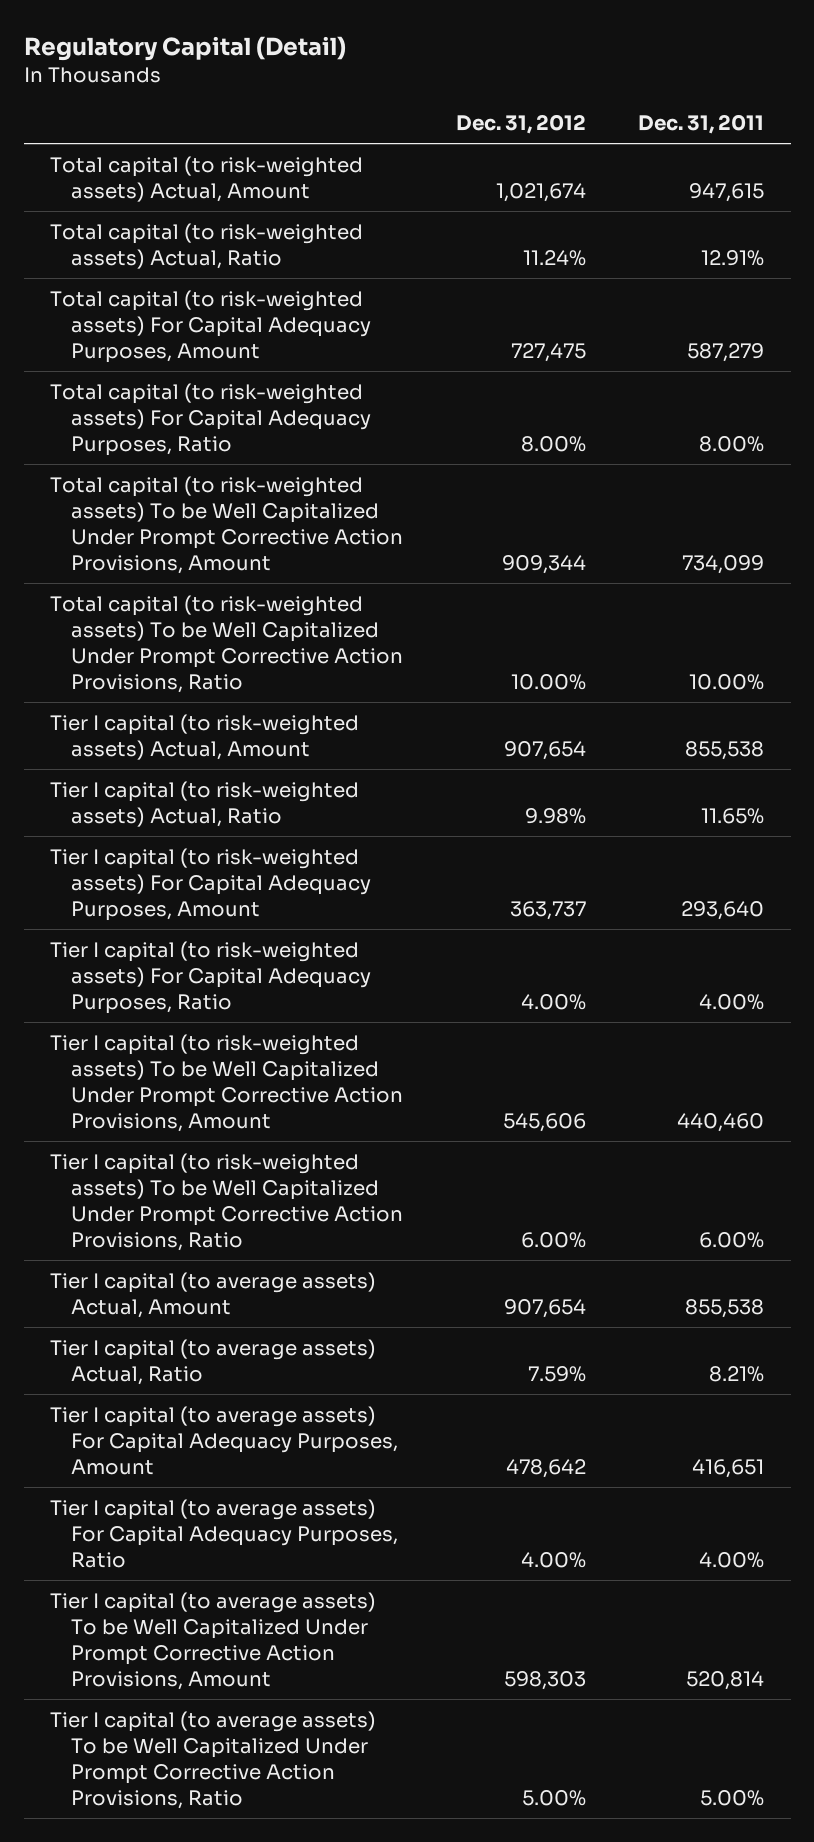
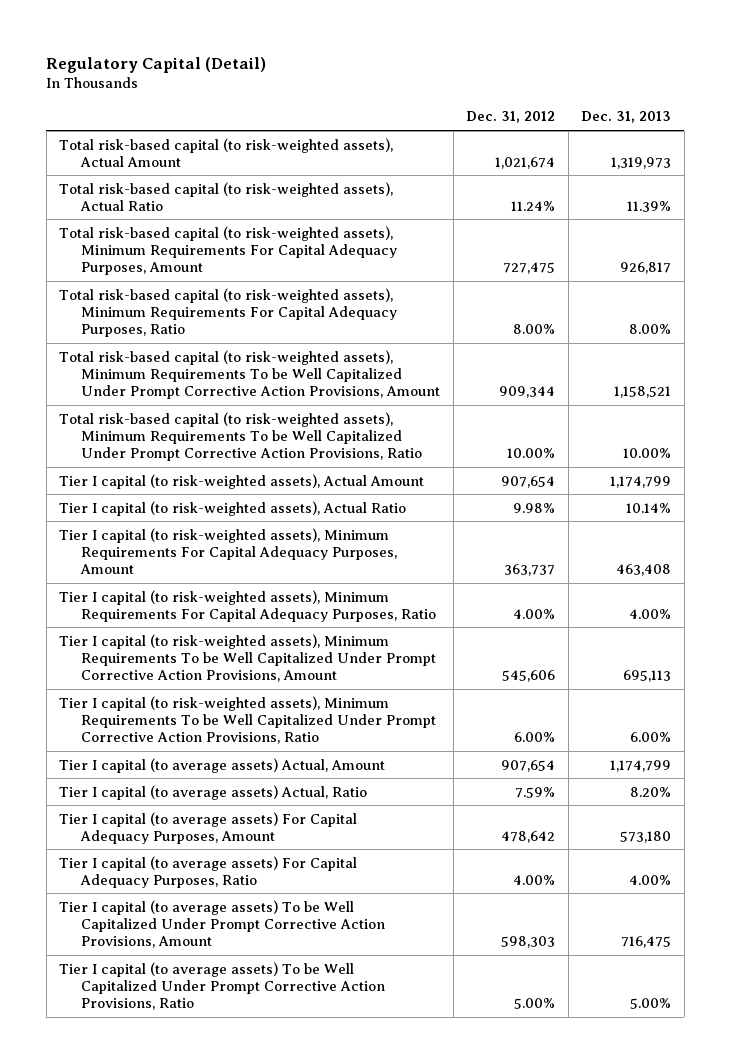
[638,114,765,135] Dec. 31, 2011 -> none
none -> [581,111,672,124] Dec. 31, 2013
[50,155,364,202] Total capital (to risk-weighted assets) Actual, Amount -> [59,137,394,167] Total risk-based capital (to risk-weighted assets), Actual Amount
[50,222,364,269] Total capital (to risk-weighted assets) Actual, Ratio -> [59,181,394,211] Total risk-based capital (to risk-weighted assets), Actual Ratio
[50,289,372,363] Total capital (to risk-weighted assets) For Capital Adequacy Purposes, Amount -> [59,225,398,276] Total risk-based capital (to risk-weighted assets), Minimum Requirements For Capital Adequacy Purposes, Amount
[50,382,372,456] Total capital (to risk-weighted assets) For Capital Adequacy Purposes, Ratio -> [59,287,398,338] Total risk-based capital (to risk-weighted assets), Minimum Requirements For Capital Adequacy Purposes, Ratio
[50,475,404,574] Total capital (to risk-weighted assets) To be Well Capitalized Under Prompt Corrective Action Provisions, Amount -> [59,349,441,400] Total risk-based capital (to risk-weighted assets), Minimum Requirements To be Well Capitalized Under Prompt Corrective Action Provisions, Amount
[50,594,404,693] Total capital (to risk-weighted assets) To be Well Capitalized Under Prompt Corrective Action Provisions, Ratio -> [59,411,423,462] Total risk-based capital (to risk-weighted assets), Minimum Requirements To be Well Capitalized Under Prompt Corrective Action Provisions, Ratio
[50,713,360,760] Tier I capital (to risk-weighted assets) Actual, Amount -> [59,473,425,489] Tier I capital (to risk-weighted assets), Actual Amount
[50,780,360,827] Tier I capital (to risk-weighted assets) Actual, Ratio -> [59,500,407,516] Tier I capital (to risk-weighted assets), Actual Ratio
[50,847,372,921] Tier I capital (to risk-weighted assets) For Capital Adequacy Purposes, Amount -> [59,527,398,575] Tier I capital (to risk-weighted assets), Minimum Requirements For Capital Adequacy Purposes, Amount
[50,940,372,1014] Tier I capital (to risk-weighted assets) For Capital Adequacy Purposes, Ratio -> [59,589,437,622] Tier I capital (to risk-weighted assets), Minimum Requirements For Capital Adequacy Purposes, Ratio
[50,1033,404,1132] Tier I capital (to risk-weighted assets) To be Well Capitalized Under Prompt Corrective Action Provisions, Amount -> [59,633,437,683] Tier I capital (to risk-weighted assets), Minimum Requirements To be Well Capitalized Under Prompt Corrective Action Provisions, Amount
[50,1152,404,1251] Tier I capital (to risk-weighted assets) To be Well Capitalized Under Prompt Corrective Action Provisions, Ratio -> [59,695,437,745] Tier I capital (to risk-weighted assets), Minimum Requirements To be Well Capitalized Under Prompt Corrective Action Provisions, Ratio

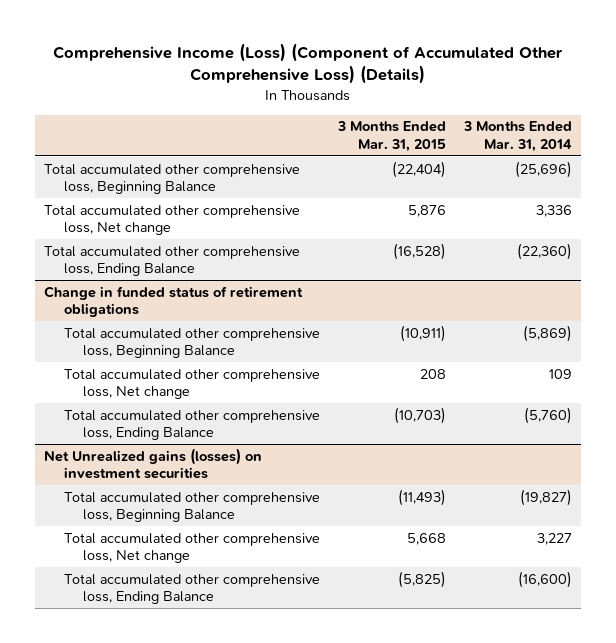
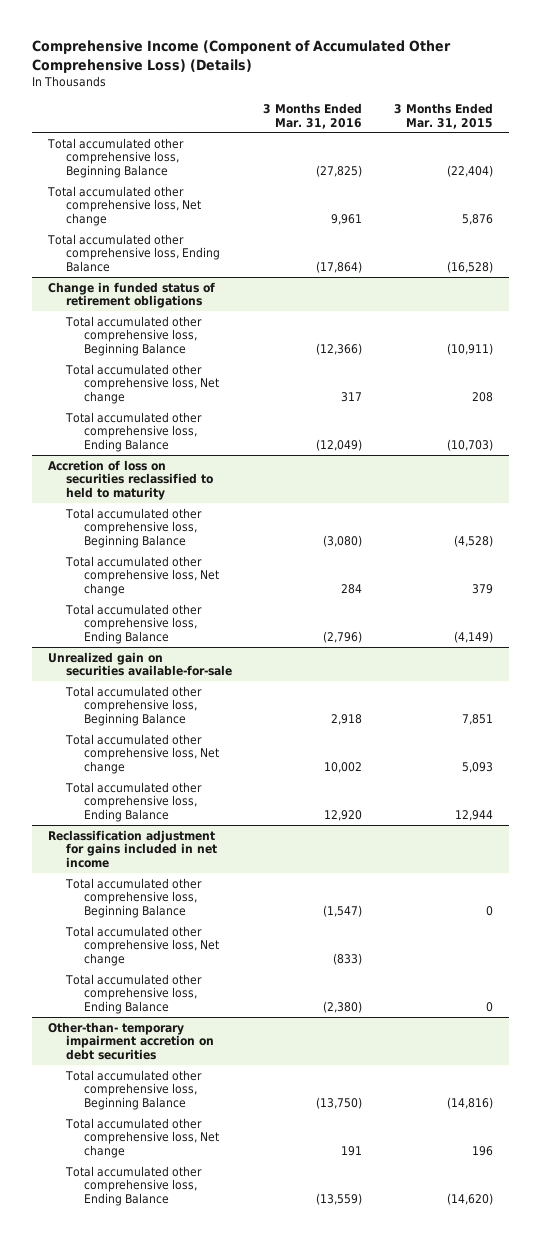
[53,42,564,85] Comprehensive Income (Loss) (Component of Accumulated Other Comprehensive Loss) (Details) -> [32,40,452,73] Comprehensive Income (Component of Accumulated Other Comprehensive Loss) (Details)
[462,121,572,152] 3 Months Ended Mar. 31, 2014 -> none
none -> [263,102,363,129] 3 Months Ended Mar. 31, 2016
[44,447,263,480] Net Unrealized gains (losses) on investment securities -> [47,459,213,501] Accretion of loss on securities reclassified to held to maturity
[397,488,446,506] (11,493) -> [453,535,493,548] (4,528)
[406,532,446,545] 5,668 -> [471,584,493,595] 379
[397,570,446,588] (5,825) -> [453,631,493,644] (4,149)
none -> [47,651,232,677] Unrealized gain on securities available-for-sale
none -> [64,685,202,727] Total accumulated other comprehensive loss, Beginning Balance
none -> [64,733,219,775] Total accumulated other comprehensive loss, Net change
none -> [64,781,202,823] Total accumulated other comprehensive loss, Ending Balance
none -> [47,829,217,869] Reclassification adjustment for gains included in net income
none -> [64,877,202,919] Total accumulated other comprehensive loss, Beginning Balance
none -> [64,925,219,967] Total accumulated other comprehensive loss, Net change
none -> [64,973,202,1015] Total accumulated other comprehensive loss, Ending Balance
none -> [47,1021,214,1061] Other-than- temporary impairment accretion on debt securities
none -> [64,1069,202,1111] Total accumulated other comprehensive loss, Beginning Balance
none -> [64,1117,219,1159] Total accumulated other comprehensive loss, Net change
none -> [64,1165,202,1207] Total accumulated other comprehensive loss, Ending Balance

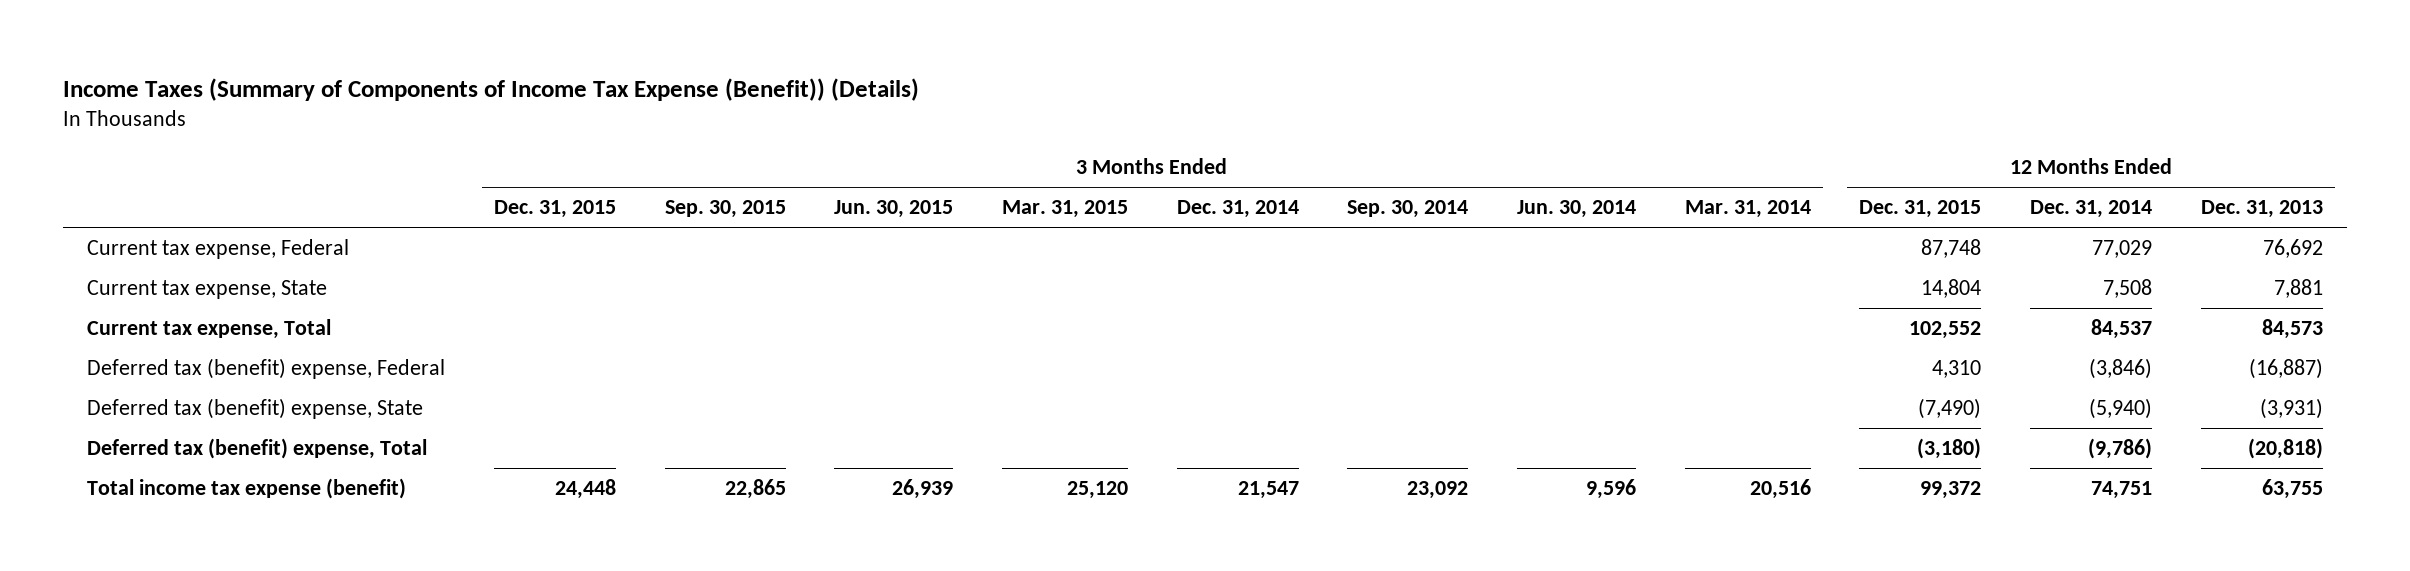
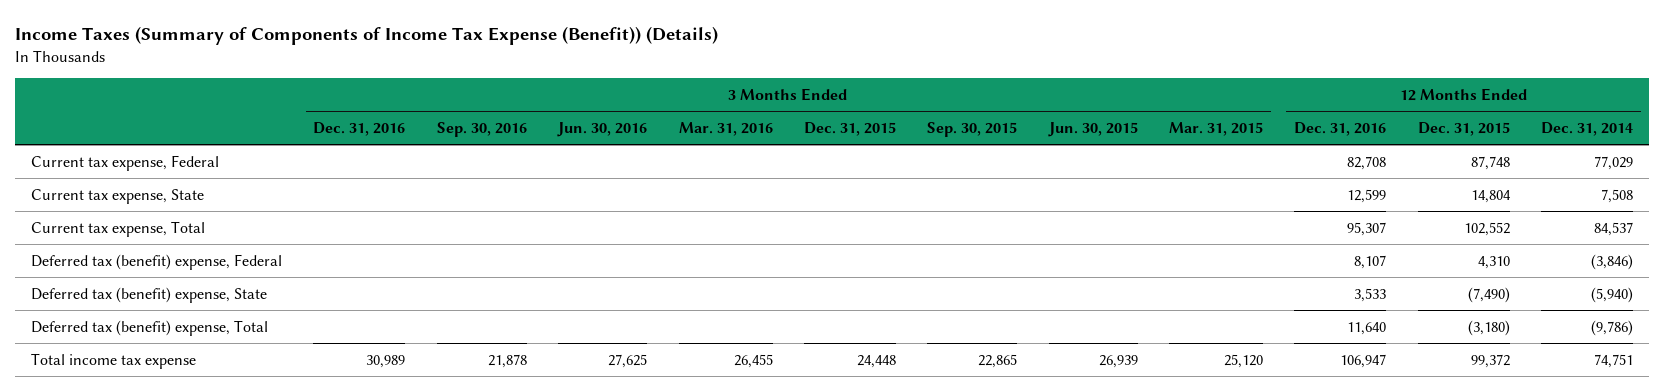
[1176,200,1299,219] Dec. 31, 2014 -> none
[1347,200,1469,219] Sep. 30, 2014 -> none
[1517,200,1637,219] Jun. 30, 2014 -> none
[1684,200,1811,219] Mar. 31, 2014 -> none
[2200,200,2323,219] Dec. 31, 2013 -> none
none -> [313,121,406,136] Dec. 31, 2016
none -> [436,121,527,137] Sep. 30, 2016
none -> [557,121,648,137] Jun. 30, 2016
none -> [678,121,773,136] Mar. 31, 2016
none -> [1294,121,1387,136] Dec. 31, 2016
[87,477,407,499] Total income tax expense (benefit) -> [31,352,197,369] Total income tax expense

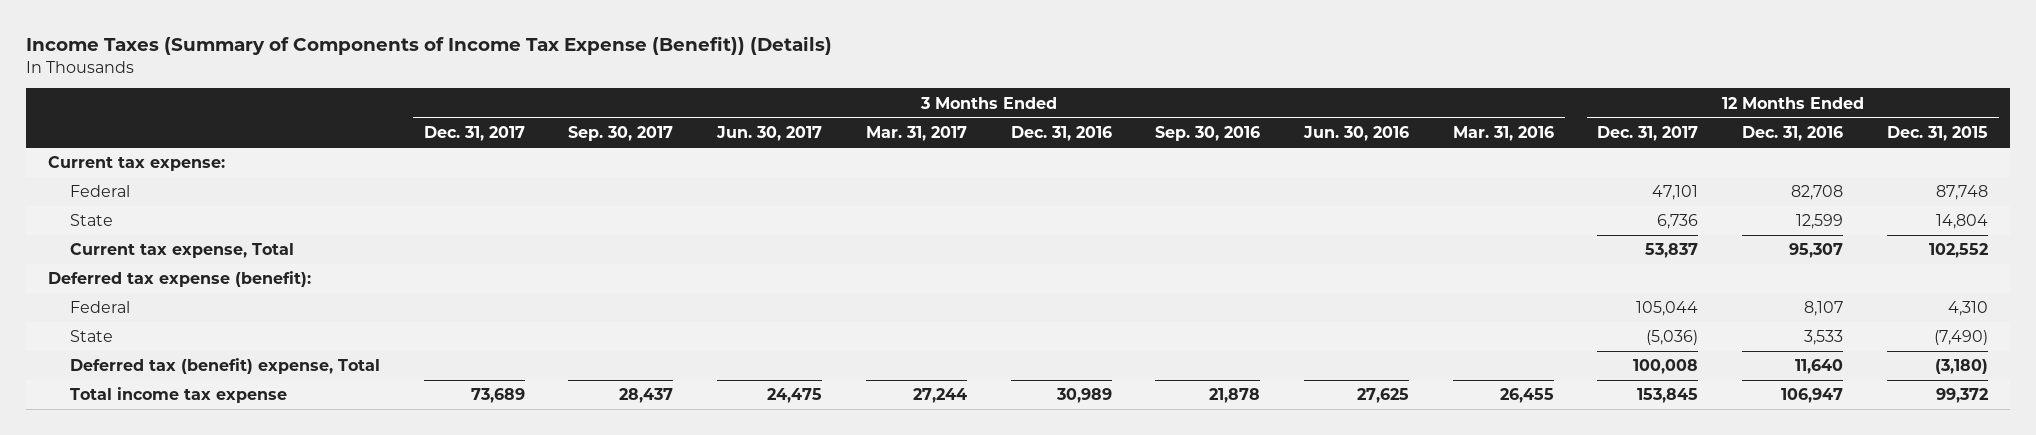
[803,121,896,136] Dec. 31, 2015 -> none
[927,121,1018,137] Sep. 30, 2015 -> none
[1047,121,1138,137] Jun. 30, 2015 -> none
[1168,121,1263,136] Mar. 31, 2015 -> none
[1541,121,1634,136] Dec. 31, 2014 -> none
none -> [423,126,525,142] Dec. 31, 2017
none -> [568,126,674,142] Sep. 30, 2017
none -> [716,126,823,142] Jun. 30, 2017
none -> [865,126,967,142] Mar. 31, 2017
none -> [1597,126,1699,142] Dec. 31, 2017
none -> [48,156,226,172] Current tax expense:
[31,154,220,171] Current tax expense, Federal -> [69,185,130,198] Federal
[31,188,205,204] Current tax expense, State -> [69,214,113,227] State
none -> [48,271,312,288] Deferred tax expense (benefit):
[31,253,283,270] Deferred tax (benefit) expense, Federal -> [69,301,130,314] Federal
[31,286,268,303] Deferred tax (benefit) expense, State -> [69,330,113,343] State

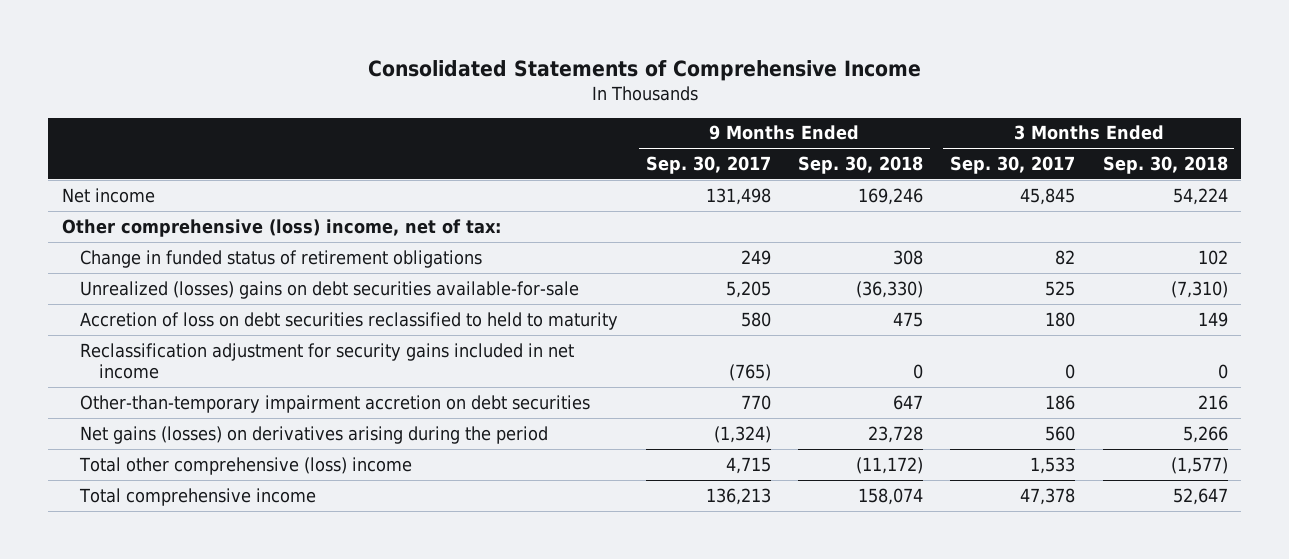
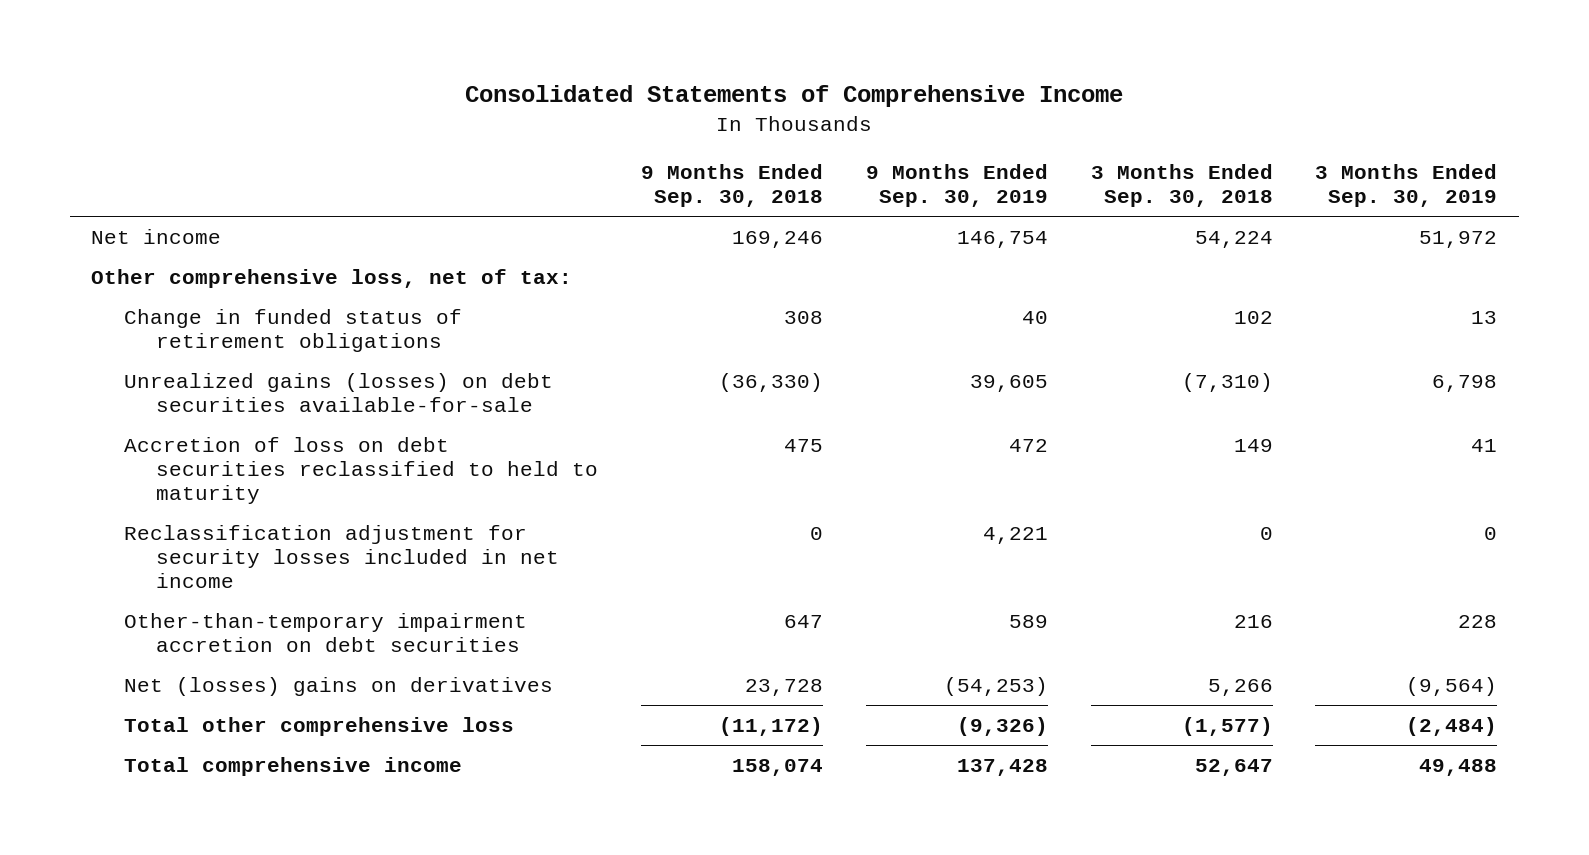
[645,156,771,175] Sep. 30, 2017 -> none
[950,156,1076,175] Sep. 30, 2017 -> none
none -> [865,163,1048,208] 9 Months Ended Sep. 30, 2019
none -> [1315,163,1498,208] 3 Months Ended Sep. 30, 2019
[61,218,501,237] Other comprehensive (loss) income, net of tax: -> [91,268,573,288] Other comprehensive loss, net of tax:
[80,280,580,299] Unrealized (losses) gains on debt securities available-for-sale -> [123,372,553,413] Unrealized gains (losses) on debt securities available-for-sale
[80,342,575,380] Reclassification adjustment for security gains included in net income -> [123,524,560,589] Reclassification adjustment for security losses included in net income
[80,425,549,444] Net gains (losses) on derivatives arising during the period -> [123,676,553,696] Net (losses) gains on derivatives
[79,456,413,475] Total other comprehensive (loss) income -> [123,716,514,736] Total other comprehensive loss

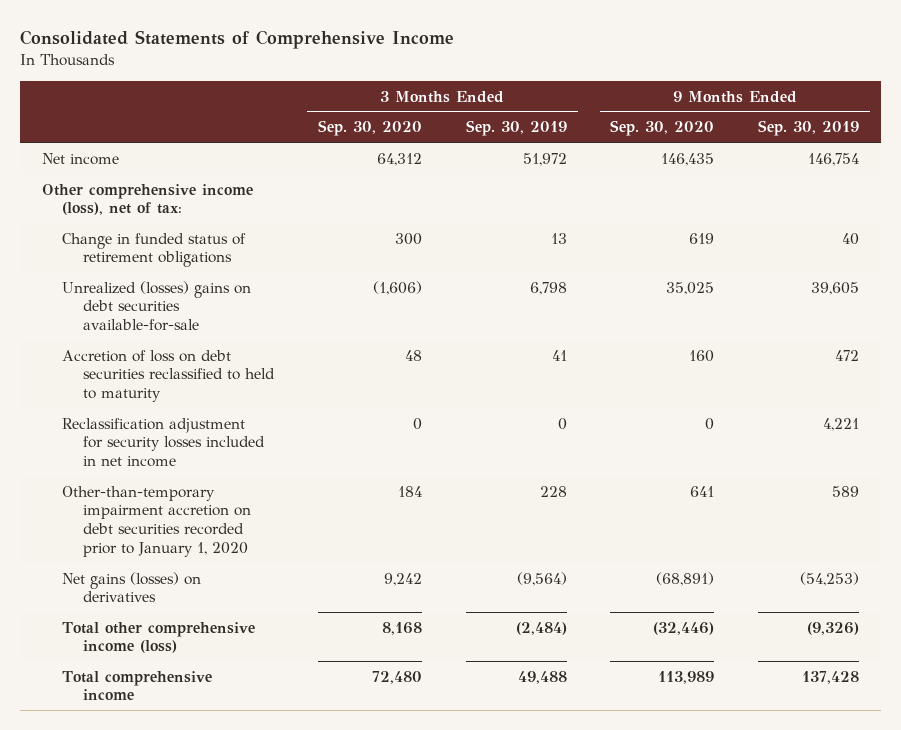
[640,163,823,208] 9 Months Ended Sep. 30, 2018 -> none
[1090,163,1273,208] 3 Months Ended Sep. 30, 2018 -> none
none -> [317,120,422,137] Sep. 30, 2020
none -> [610,120,715,137] Sep. 30, 2020
[91,268,573,288] Other comprehensive loss, net of tax: -> [41,183,253,216] Other comprehensive income (loss), net of tax:
[123,372,553,413] Unrealized gains (losses) on debt securities available-for-sale -> [62,280,252,332] Unrealized (losses) gains on debt securities available-for-sale
[123,612,527,653] Other-than-temporary impairment accretion on debt securities -> [62,485,252,557] Other-than-temporary impairment accretion on debt securities recorded prior to January 1, 2020
[123,676,553,696] Net (losses) gains on derivatives -> [62,571,202,603] Net gains (losses) on derivatives
[123,716,514,736] Total other comprehensive loss -> [62,621,256,654] Total other comprehensive income (loss)

